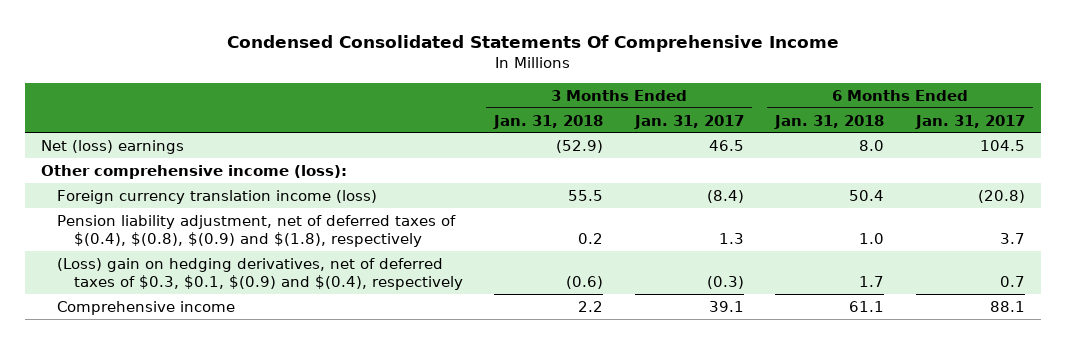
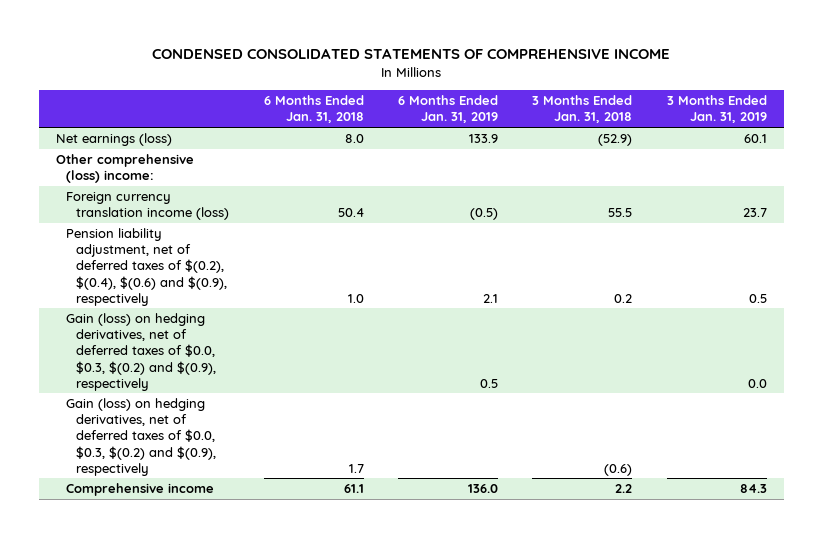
[226,35,839,53] Condensed Consolidated Statements Of Comprehensive Income -> [152,48,671,60] CONDENSED CONSOLIDATED STATEMENTS OF COMPREHENSIVE INCOME
[633,114,744,129] Jan. 31, 2017 -> none
[914,114,1025,129] Jan. 31, 2017 -> none
none -> [397,95,498,124] 6 Months Ended Jan. 31, 2019
none -> [666,95,767,124] 3 Months Ended Jan. 31, 2019
[40,139,184,154] Net (loss) earnings -> [56,132,173,146] Net earnings (loss)
[40,164,347,179] Other comprehensive income (loss): -> [56,153,195,184] Other comprehensive (loss) income:
[57,214,457,247] Pension liability adjustment, net of deferred taxes of $(0.4), $(0.8), $(0.9) and $(1.8), respectively -> [66,227,228,306] Pension liability adjustment, net of deferred taxes of $(0.2), $(0.4), $(0.6) and $(0.9), respectively
none -> [66,312,217,391] Gain (loss) on hedging derivatives, net of deferred taxes of $0.0, $0.3, $(0.2) and $(0.9), respectively
[57,257,463,290] (Loss) gain on hedging derivatives, net of deferred taxes of $0.3, $0.1, $(0.9) and $(0.4), respectively -> [66,397,217,476] Gain (loss) on hedging derivatives, net of deferred taxes of $0.0, $0.3, $(0.2) and $(0.9), respectively

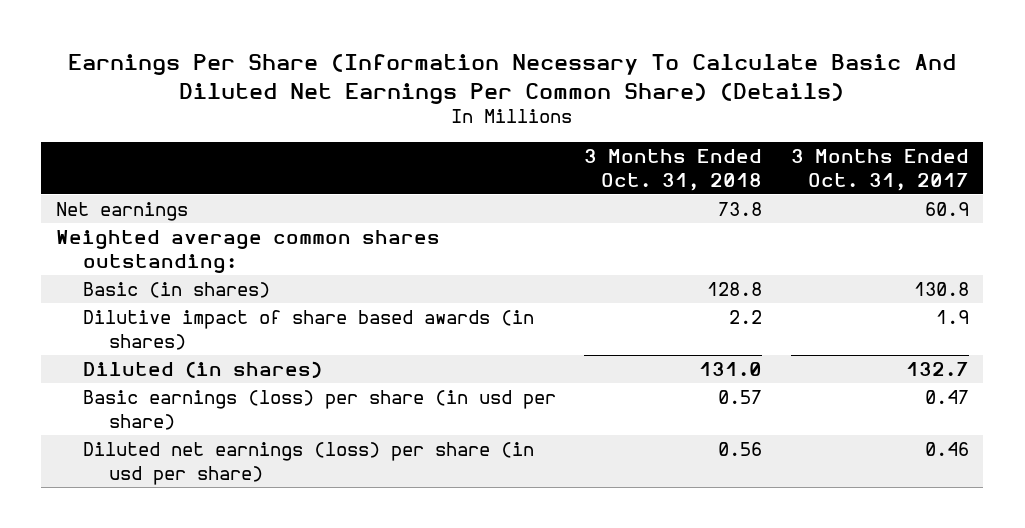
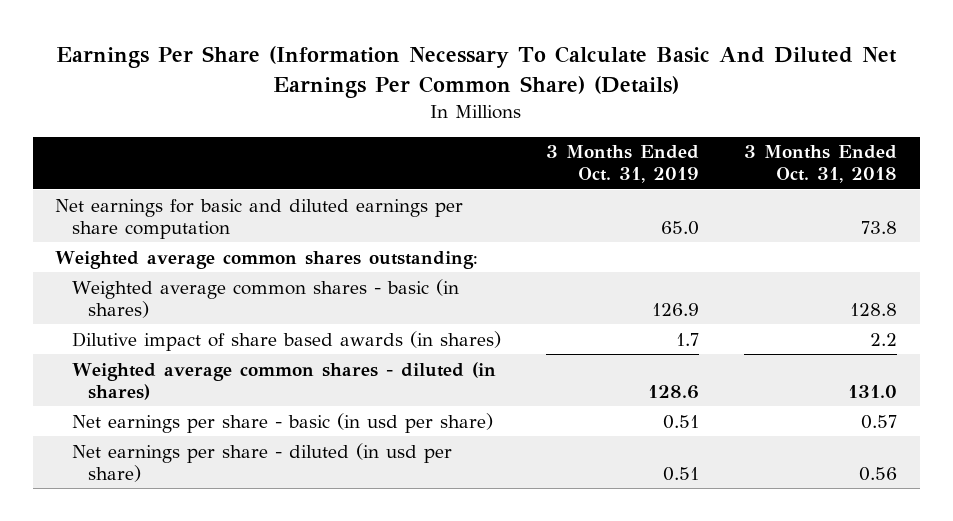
[790,148,969,191] 3 Months Ended Oct. 31, 2017 -> none
none -> [546,145,700,184] 3 Months Ended Oct. 31, 2019
[55,202,188,222] Net earnings -> [55,198,464,239] Net earnings for basic and diluted earnings per share computation
[82,282,270,299] Basic (in shares) -> [71,278,459,318] Weighted average common shares - basic (in shares)
[82,361,322,379] Diluted (in shares) -> [71,361,496,400] Weighted average common shares - diluted (in shares)
[82,390,556,430] Basic earnings (loss) per share (in usd per share) -> [71,412,493,433] Net earnings per share - basic (in usd per share)
[82,442,534,485] Diluted net earnings (loss) per share (in usd per share) -> [71,442,452,482] Net earnings per share - diluted (in usd per share)

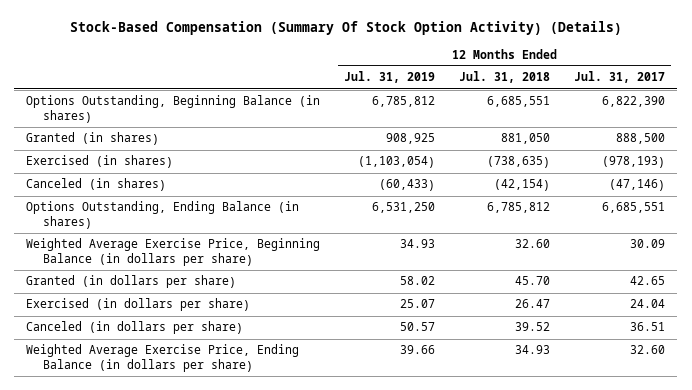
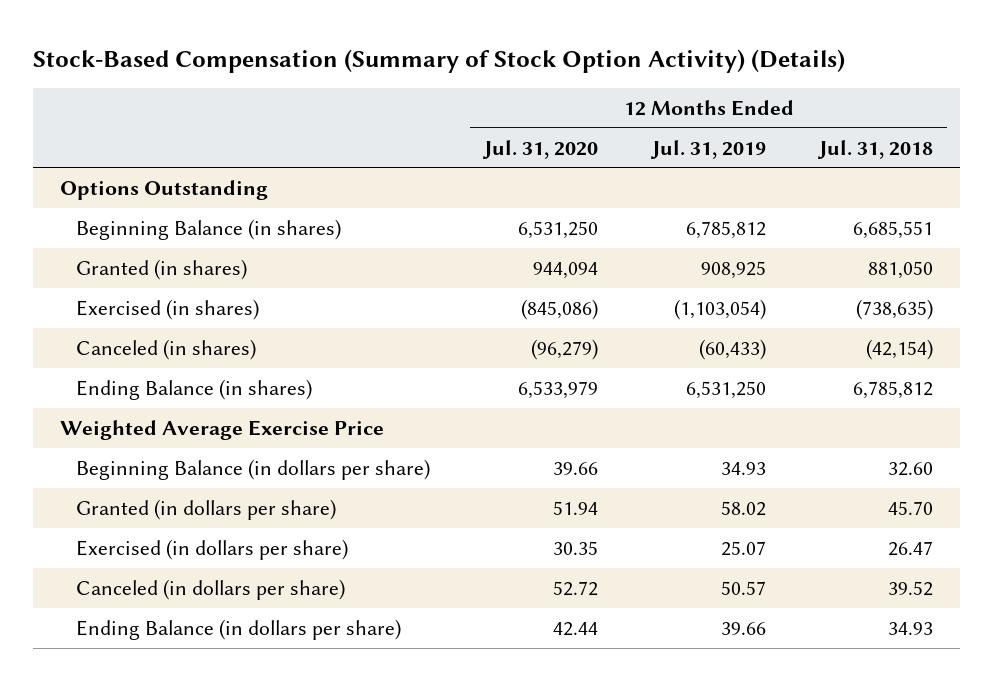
[69,21,622,36] Stock-Based Compensation (Summary Of Stock Option Activity) (Details) -> [33,48,846,73] Stock-Based Compensation (Summary of Stock Option Activity) (Details)
[574,71,666,84] Jul. 31, 2017 -> none
none -> [481,139,598,159] Jul. 31, 2020
none -> [60,179,269,200] Options Outstanding
[26,95,321,123] Options Outstanding, Beginning Balance (in shares) -> [76,218,342,240] Beginning Balance (in shares)
[26,201,300,229] Options Outstanding, Ending Balance (in shares) -> [76,378,313,400] Ending Balance (in shares)
none -> [60,419,385,440] Weighted Average Exercise Price
[26,238,321,266] Weighted Average Exercise Price, Beginning Balance (in dollars per share) -> [76,458,431,480] Beginning Balance (in dollars per share)
[26,344,300,372] Weighted Average Exercise Price, Ending Balance (in dollars per share) -> [76,618,402,640] Ending Balance (in dollars per share)

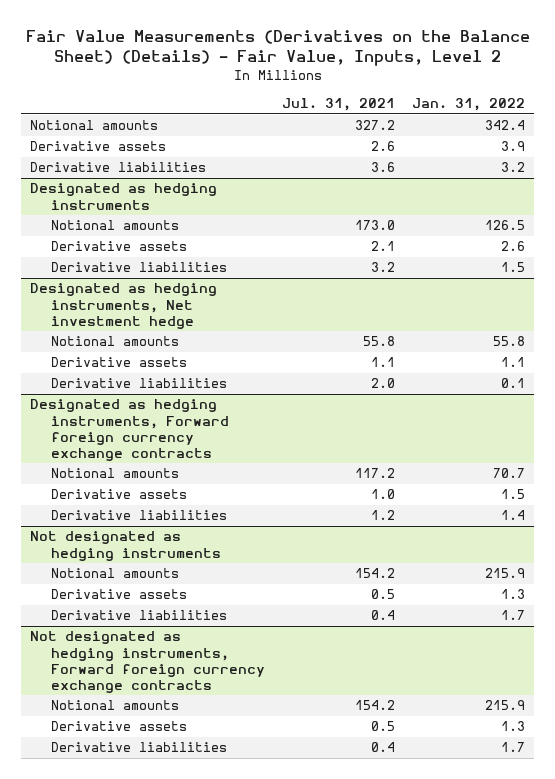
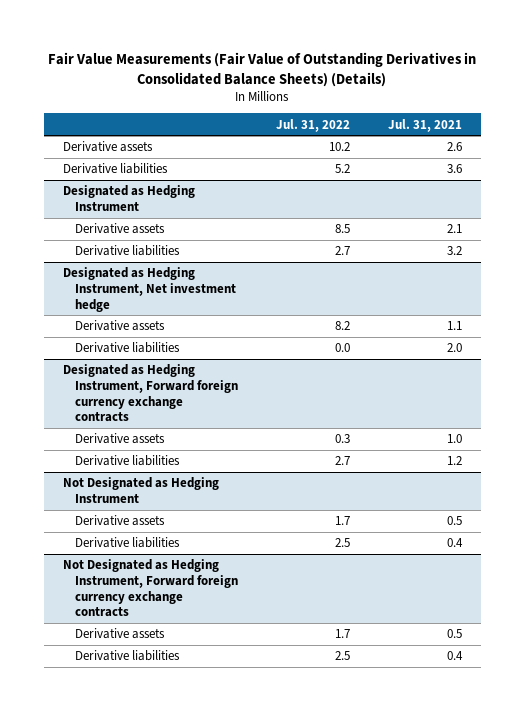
[25,29,530,66] Fair Value Measurements (Derivatives on the Balance Sheet) (Details) - Fair Value, Inputs, Level 2 -> [48,51,477,87] Fair Value Measurements (Fair Value of Outstanding Derivatives in Consolidated Balance Sheets) (Details)
[412,98,526,112] Jan. 31, 2022 -> none
none -> [275,118,350,132] Jul. 31, 2022
[29,120,158,131] Notional amounts -> none
[50,220,179,231] Notional amounts -> none
[29,183,217,210] Designated as hedging instruments -> [62,185,195,211] Designated as Hedging Instrument
[50,336,179,347] Notional amounts -> none
[29,283,217,329] Designated as hedging instruments, Net investment hedge -> [62,267,236,312] Designated as Hedging Instrument, Net investment hedge
[50,468,179,479] Notional amounts -> none
[29,399,229,461] Designated as hedging instruments, Forward foreign currency exchange contracts -> [62,364,238,423] Designated as Hedging Instrument, Forward foreign currency exchange contracts
[50,568,179,579] Notional amounts -> none
[29,531,221,561] Not designated as hedging instruments -> [62,477,219,503] Not Designated as Hedging Instrument
[50,700,179,711] Notional amounts -> none
[29,631,265,693] Not designated as hedging instruments, Forward foreign currency exchange contracts -> [62,559,238,618] Not Designated as Hedging Instrument, Forward foreign currency exchange contracts

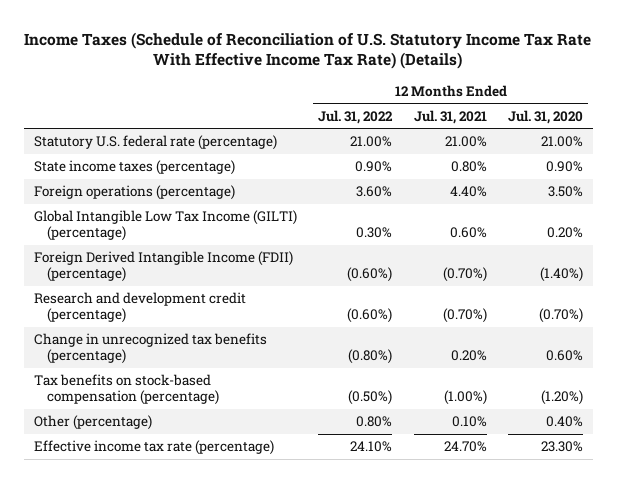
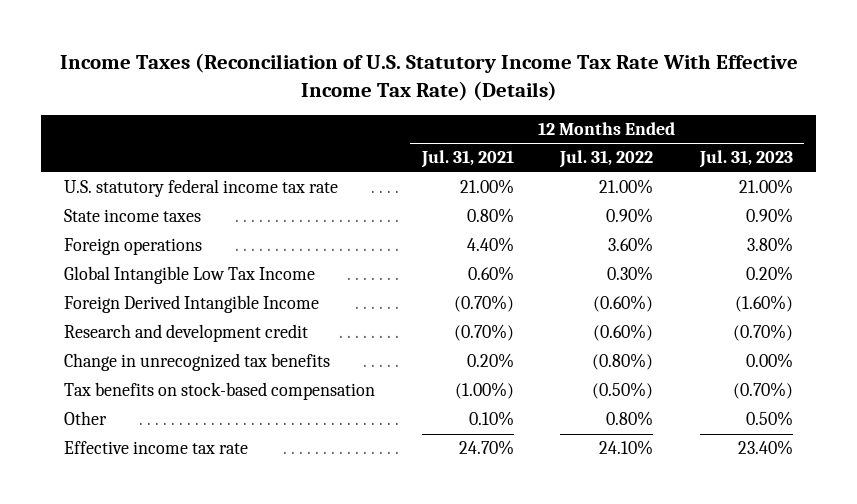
[24,31,592,70] Income Taxes (Schedule of Reconciliation of U.S. Statutory Income Tax Rate With Effective Income Tax Rate) (Details) -> [59,52,798,101] Income Taxes (Reconciliation of U.S. Statutory Income Tax Rate With Effective Income Tax Rate) (Details)
[507,109,583,124] Jul. 31, 2020 -> none
none -> [698,150,793,169] Jul. 31, 2023
[34,135,278,151] Statutory U.S. federal rate (percentage) -> [64,179,339,198] U.S. statutory federal income tax rate
[34,160,236,176] State income taxes (percentage) -> [64,209,202,223] State income taxes
[34,185,236,201] Foreign operations (percentage) -> [64,238,203,256] Foreign operations
[34,210,298,242] Global Intangible Low Tax Income (GILTI) (percentage) -> [64,266,316,285] Global Intangible Low Tax Income
[34,251,294,283] Foreign Derived Intangible Income (FDII) (percentage) -> [64,295,320,314] Foreign Derived Intangible Income
[34,292,247,324] Research and development credit (percentage) -> [64,324,309,343] Research and development credit
[34,333,268,365] Change in unrecognized tax benefits (percentage) -> [64,353,331,372] Change in unrecognized tax benefits
[34,374,220,406] Tax benefits on stock-based compensation (percentage) -> [64,382,376,401] Tax benefits on stock-based compensation
[34,415,153,431] Other (percentage) -> [64,411,108,426] Other
[34,440,275,456] Effective income tax rate (percentage) -> [64,441,249,455] Effective income tax rate

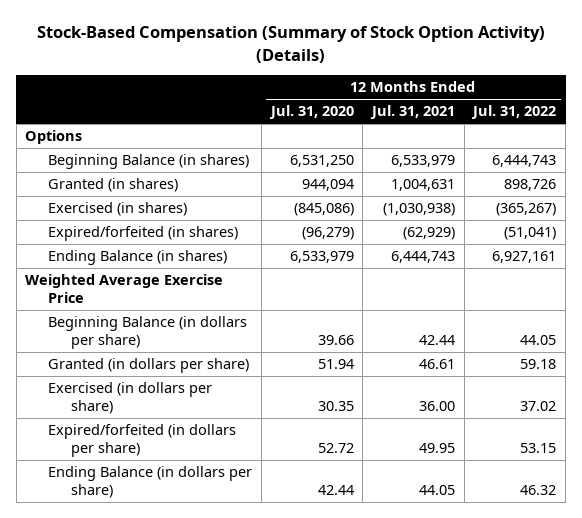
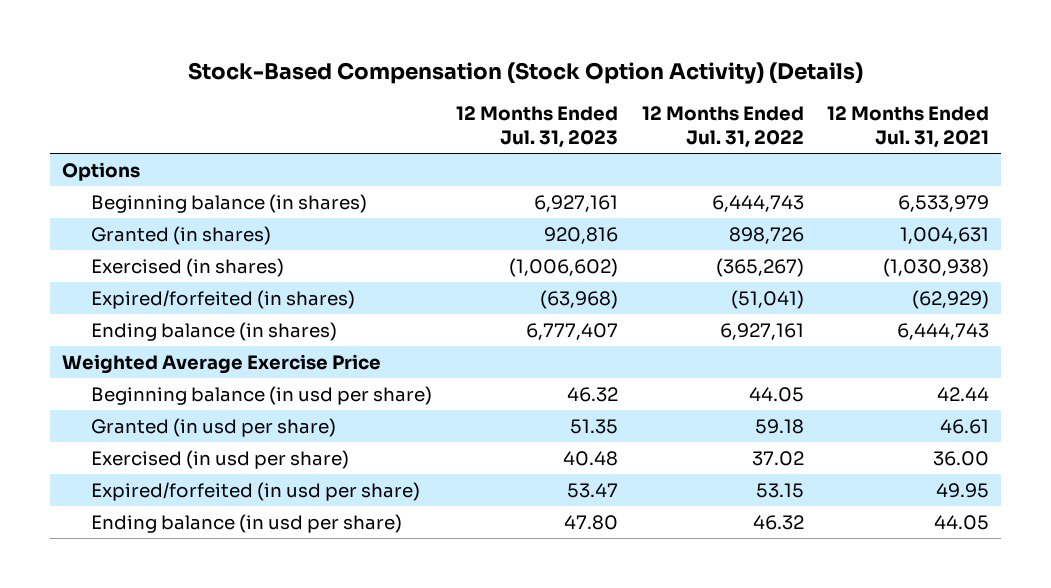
[36,26,545,63] Stock-Based Compensation (Summary of Stock Option Activity) (Details) -> [187,61,863,84] Stock-Based Compensation (Stock Option Activity) (Details)
[268,105,354,120] Jul. 31, 2020 -> none
none -> [455,106,618,149] 12 Months Ended Jul. 31, 2023
[48,154,250,170] Beginning Balance (in shares) -> [91,193,368,213] Beginning balance (in shares)
[48,250,228,266] Ending Balance (in shares) -> [91,321,338,341] Ending balance (in shares)
[48,316,248,349] Beginning Balance (in dollars per share) -> [91,385,433,405] Beginning balance (in usd per share)
[48,358,250,374] Granted (in dollars per share) -> [91,417,337,437] Granted (in usd per share)
[48,382,213,414] Exercised (in dollars per share) -> [91,449,350,469] Exercised (in usd per share)
[48,424,237,457] Expired/forfeited (in dollars per share) -> [91,481,421,501] Expired/forfeited (in usd per share)
[48,466,253,498] Ending Balance (in dollars per share) -> [91,513,403,533] Ending balance (in usd per share)

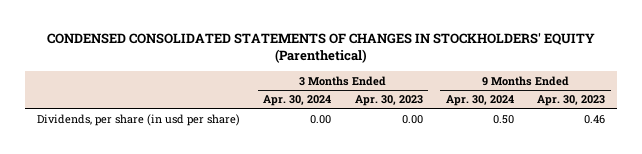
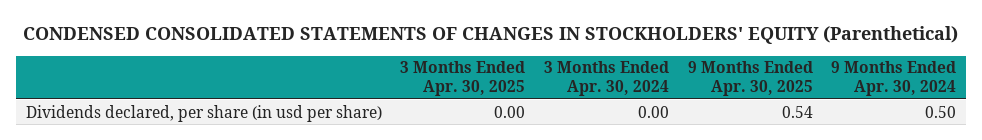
[354,95,423,107] Apr. 30, 2023 -> none
[537,95,606,107] Apr. 30, 2023 -> none
none -> [400,61,526,97] 3 Months Ended Apr. 30, 2025
none -> [687,61,813,97] 9 Months Ended Apr. 30, 2025
[37,114,241,127] Dividends, per share (in usd per share) -> [25,104,382,122] Dividends declared, per share (in usd per share)

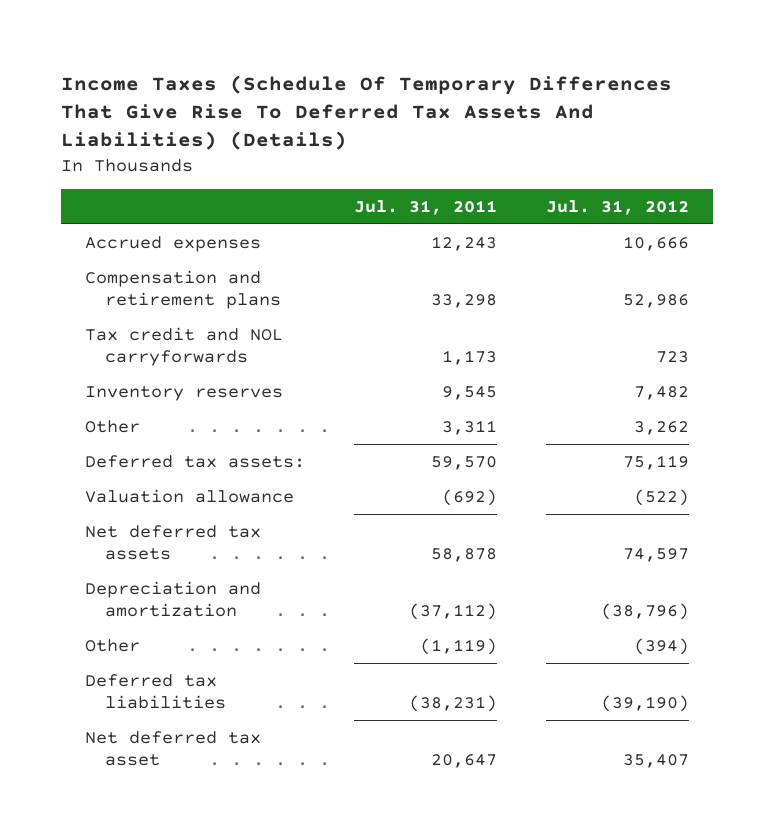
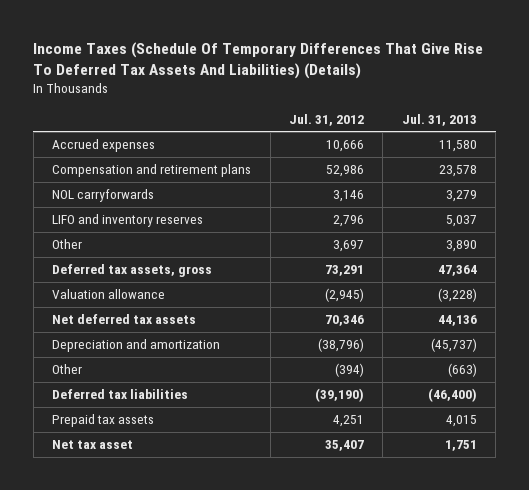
[354,200,498,216] Jul. 31, 2011 -> none
none -> [401,113,477,126] Jul. 31, 2013
[85,326,284,367] Tax credit and NOL carryforwards -> [52,189,155,203] NOL carryforwards
[655,351,689,364] 723 -> [333,190,365,203] 3,146
[85,385,284,401] Inventory reserves -> [52,214,204,228] LIFO and inventory reserves
[633,385,689,400] 7,482 -> [333,215,365,228] 2,796
[633,420,689,435] 3,262 -> [333,240,365,253] 3,697
[85,454,306,468] Deferred tax assets: -> [52,264,213,278] Deferred tax assets, gross
[622,454,689,470] 75,119 -> [325,265,365,277] 73,291
[633,488,689,506] (522) -> [325,288,365,303] (2,945)
[622,548,689,563] 74,597 -> [325,315,365,327] 70,346
none -> [52,414,155,428] Prepaid tax assets
[85,730,262,767] Net deferred tax asset -> [52,440,134,450] Net tax asset

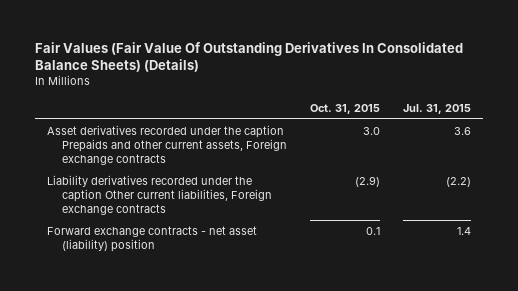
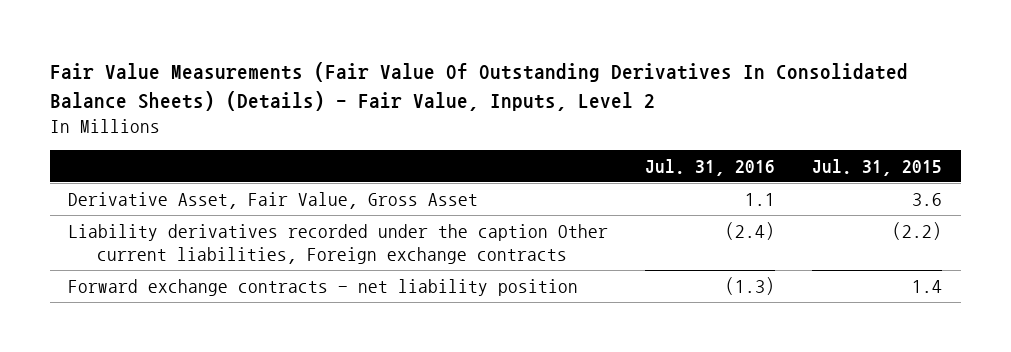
[35,41,464,73] Fair Values (Fair Value Of Outstanding Derivatives In Consolidated Balance Sheets) (Details) -> [49,62,908,111] Fair Value Measurements (Fair Value Of Outstanding Derivatives In Consolidated Balance Sheets) (Details) - Fair Value, Inputs, Level 2
[310,103,381,114] Oct. 31, 2015 -> none
none -> [645,158,776,176] Jul. 31, 2016
[46,125,288,165] Asset derivatives recorded under the caption Prepaids and other current assets, Foreign exchange contracts -> [68,191,479,209] Derivative Asset, Fair Value, Gross Asset
[46,226,257,253] Forward exchange contracts - net asset (liability) position -> [68,278,579,296] Forward exchange contracts - net liability position

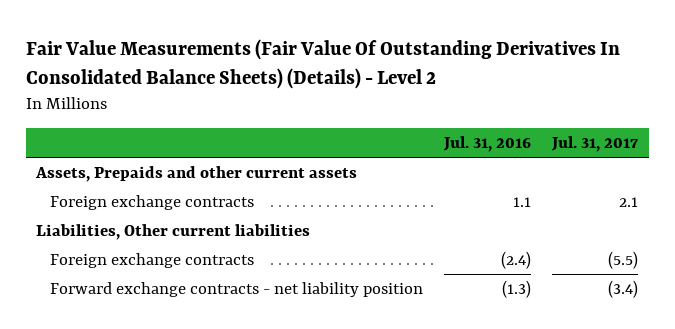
[49,62,908,111] Fair Value Measurements (Fair Value Of Outstanding Derivatives In Consolidated Balance Sheets) (Details) - Fair Value, Inputs, Level 2 -> [25,38,620,89] Fair Value Measurements (Fair Value Of Outstanding Derivatives In Consolidated Balance Sheets) (Details) - Level 2
[812,158,943,176] Jul. 31, 2015 -> none
none -> [551,135,639,152] Jul. 31, 2017
none -> [35,166,358,183] Assets, Prepaids and other current assets
[68,191,479,209] Derivative Asset, Fair Value, Gross Asset -> [50,195,255,211] Foreign exchange contracts
none -> [36,224,311,241] Liabilities, Other current liabilities
[68,223,609,265] Liability derivatives recorded under the caption Other current liabilities, Foreign exchange contracts -> [50,253,255,269] Foreign exchange contracts

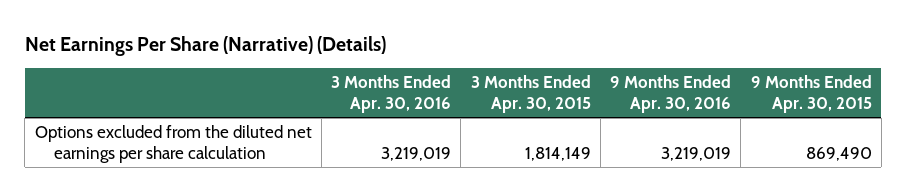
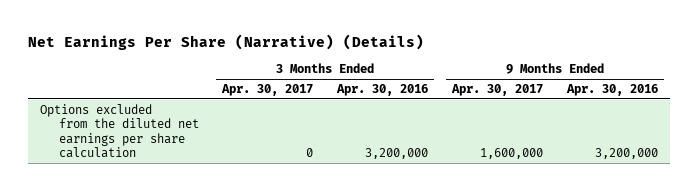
[470,75,591,113] 3 Months Ended Apr. 30, 2015 -> none
[750,75,872,113] 9 Months Ended Apr. 30, 2015 -> none
none -> [221,84,314,97] Apr. 30, 2017
none -> [451,84,544,97] Apr. 30, 2017
[381,146,452,161] 3,219,019 -> [365,148,429,160] 3,200,000
[661,146,732,161] 3,219,019 -> [595,148,659,160] 3,200,000

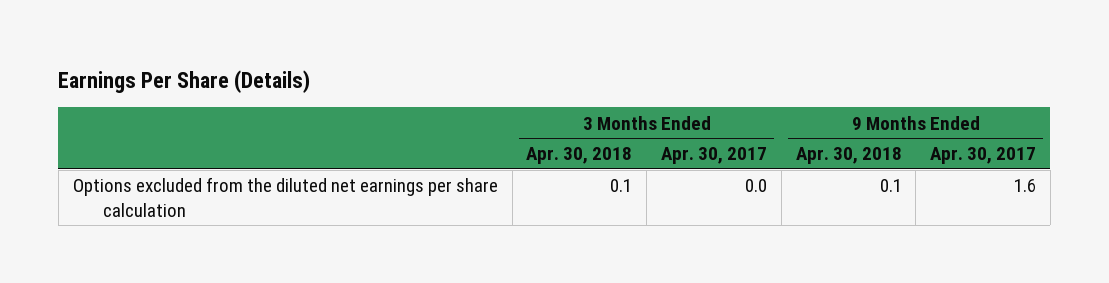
[28,34,425,51] Net Earnings Per Share (Narrative) (Details) -> [58,70,311,94] Earnings Per Share (Details)
[336,84,429,97] Apr. 30, 2016 -> none
[566,84,659,97] Apr. 30, 2016 -> none
none -> [526,147,633,165] Apr. 30, 2018
none -> [795,147,902,165] Apr. 30, 2018
[306,148,314,158] 0 -> [744,179,767,193] 0.0
[480,148,544,160] 1,600,000 -> [1014,179,1037,193] 1.6

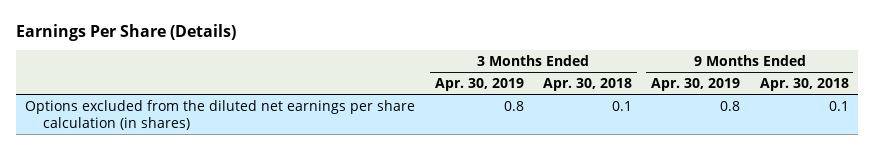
[660,147,767,165] Apr. 30, 2017 -> none
[930,147,1037,165] Apr. 30, 2017 -> none
none -> [434,78,524,92] Apr. 30, 2019
none -> [651,78,741,92] Apr. 30, 2019
[72,177,498,217] Options excluded from the diluted net earnings per share calculation -> [25,99,416,131] Options excluded from the diluted net earnings per share calculation (in shares)

